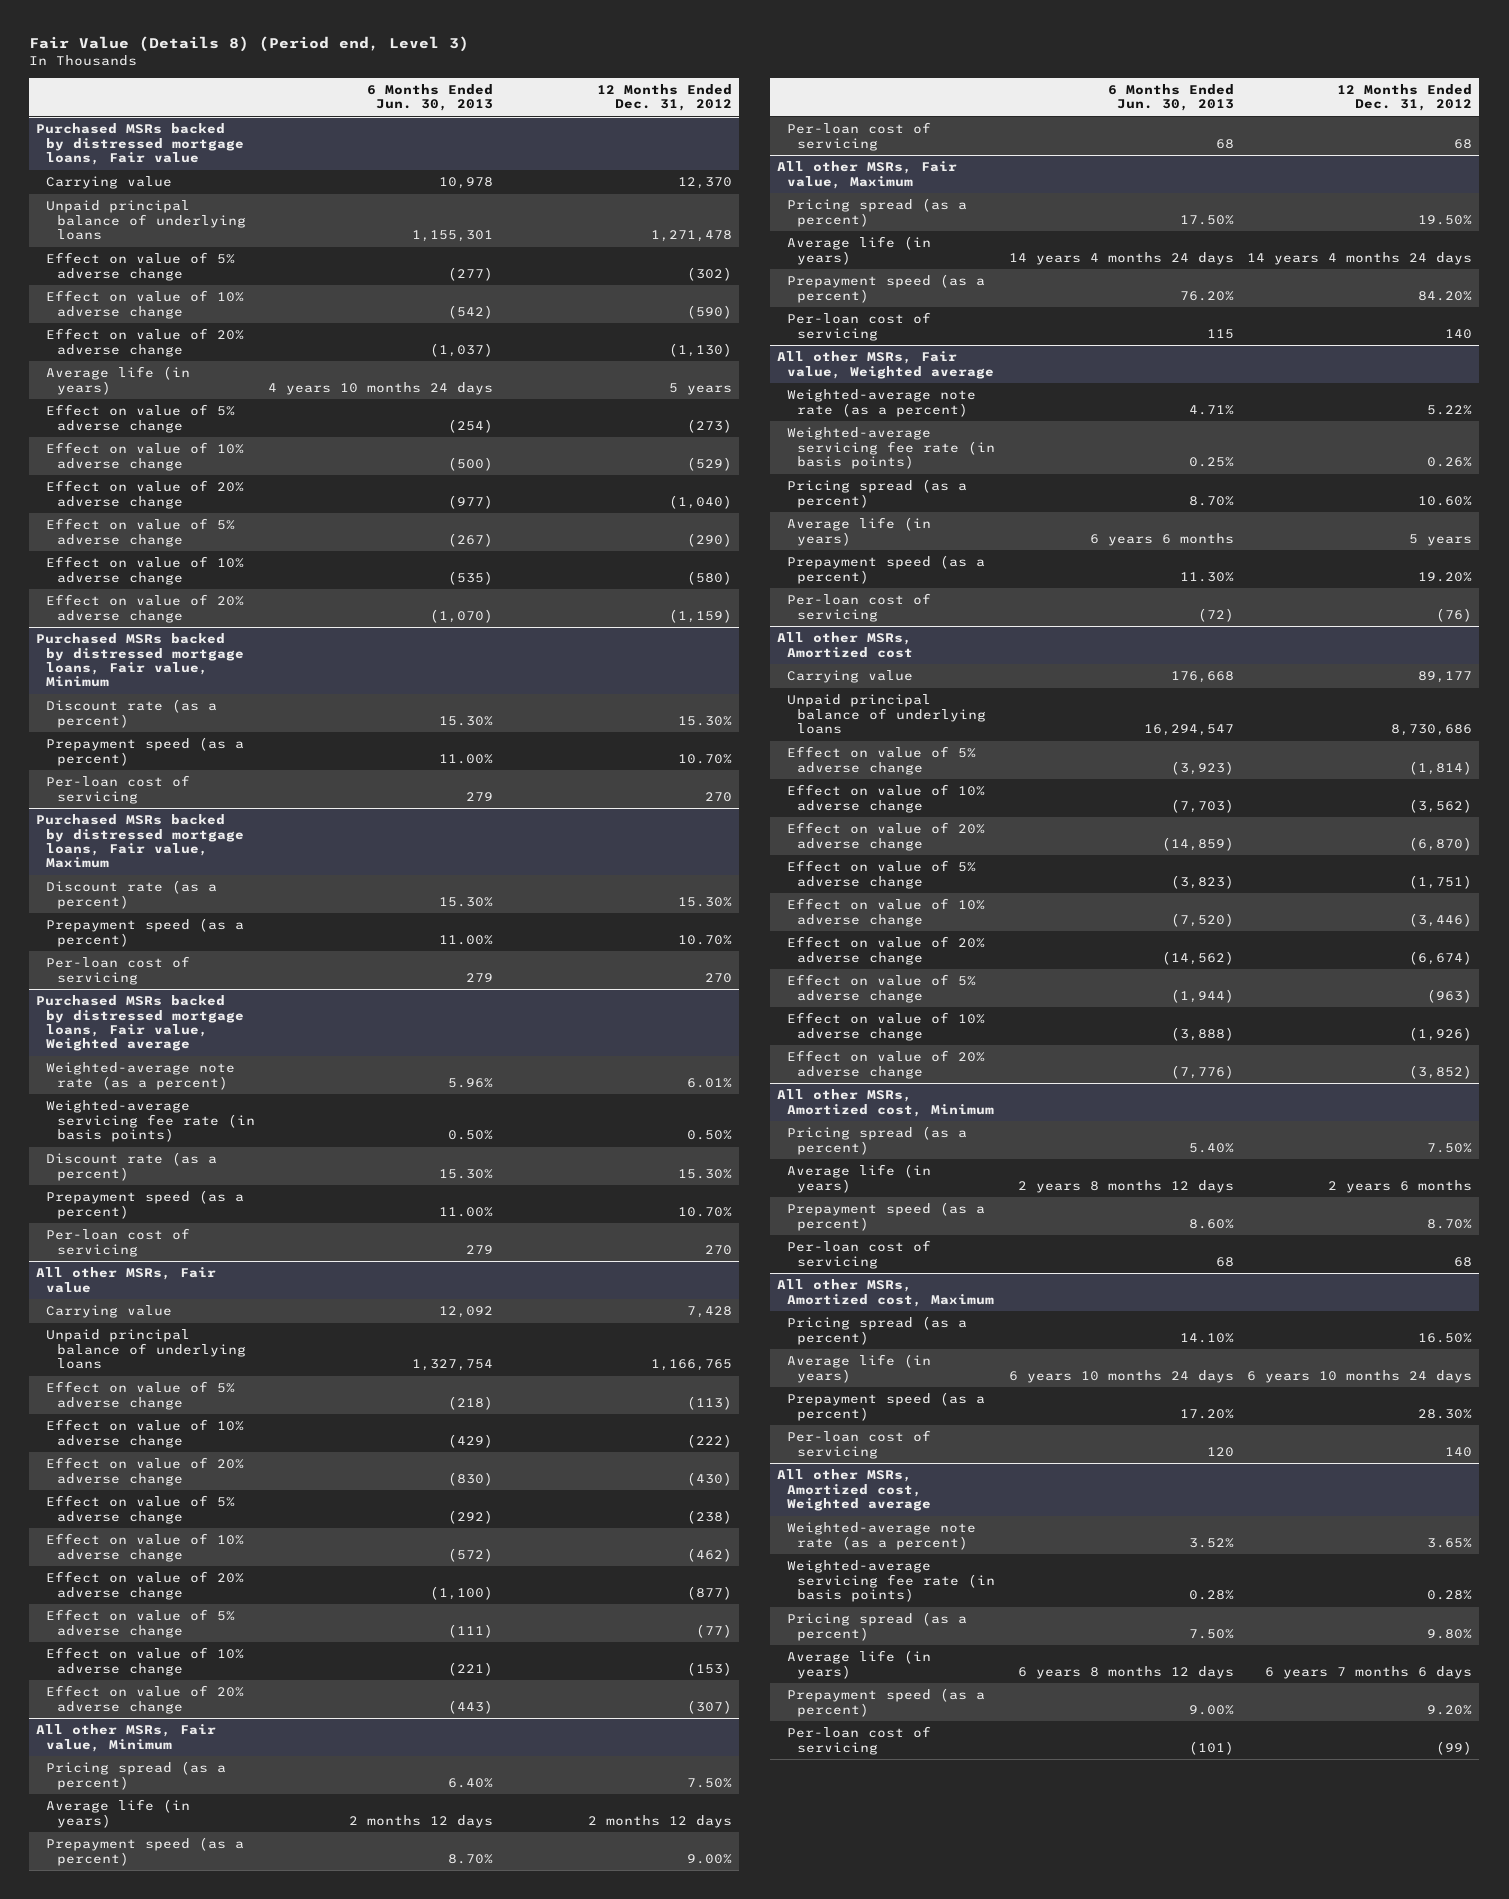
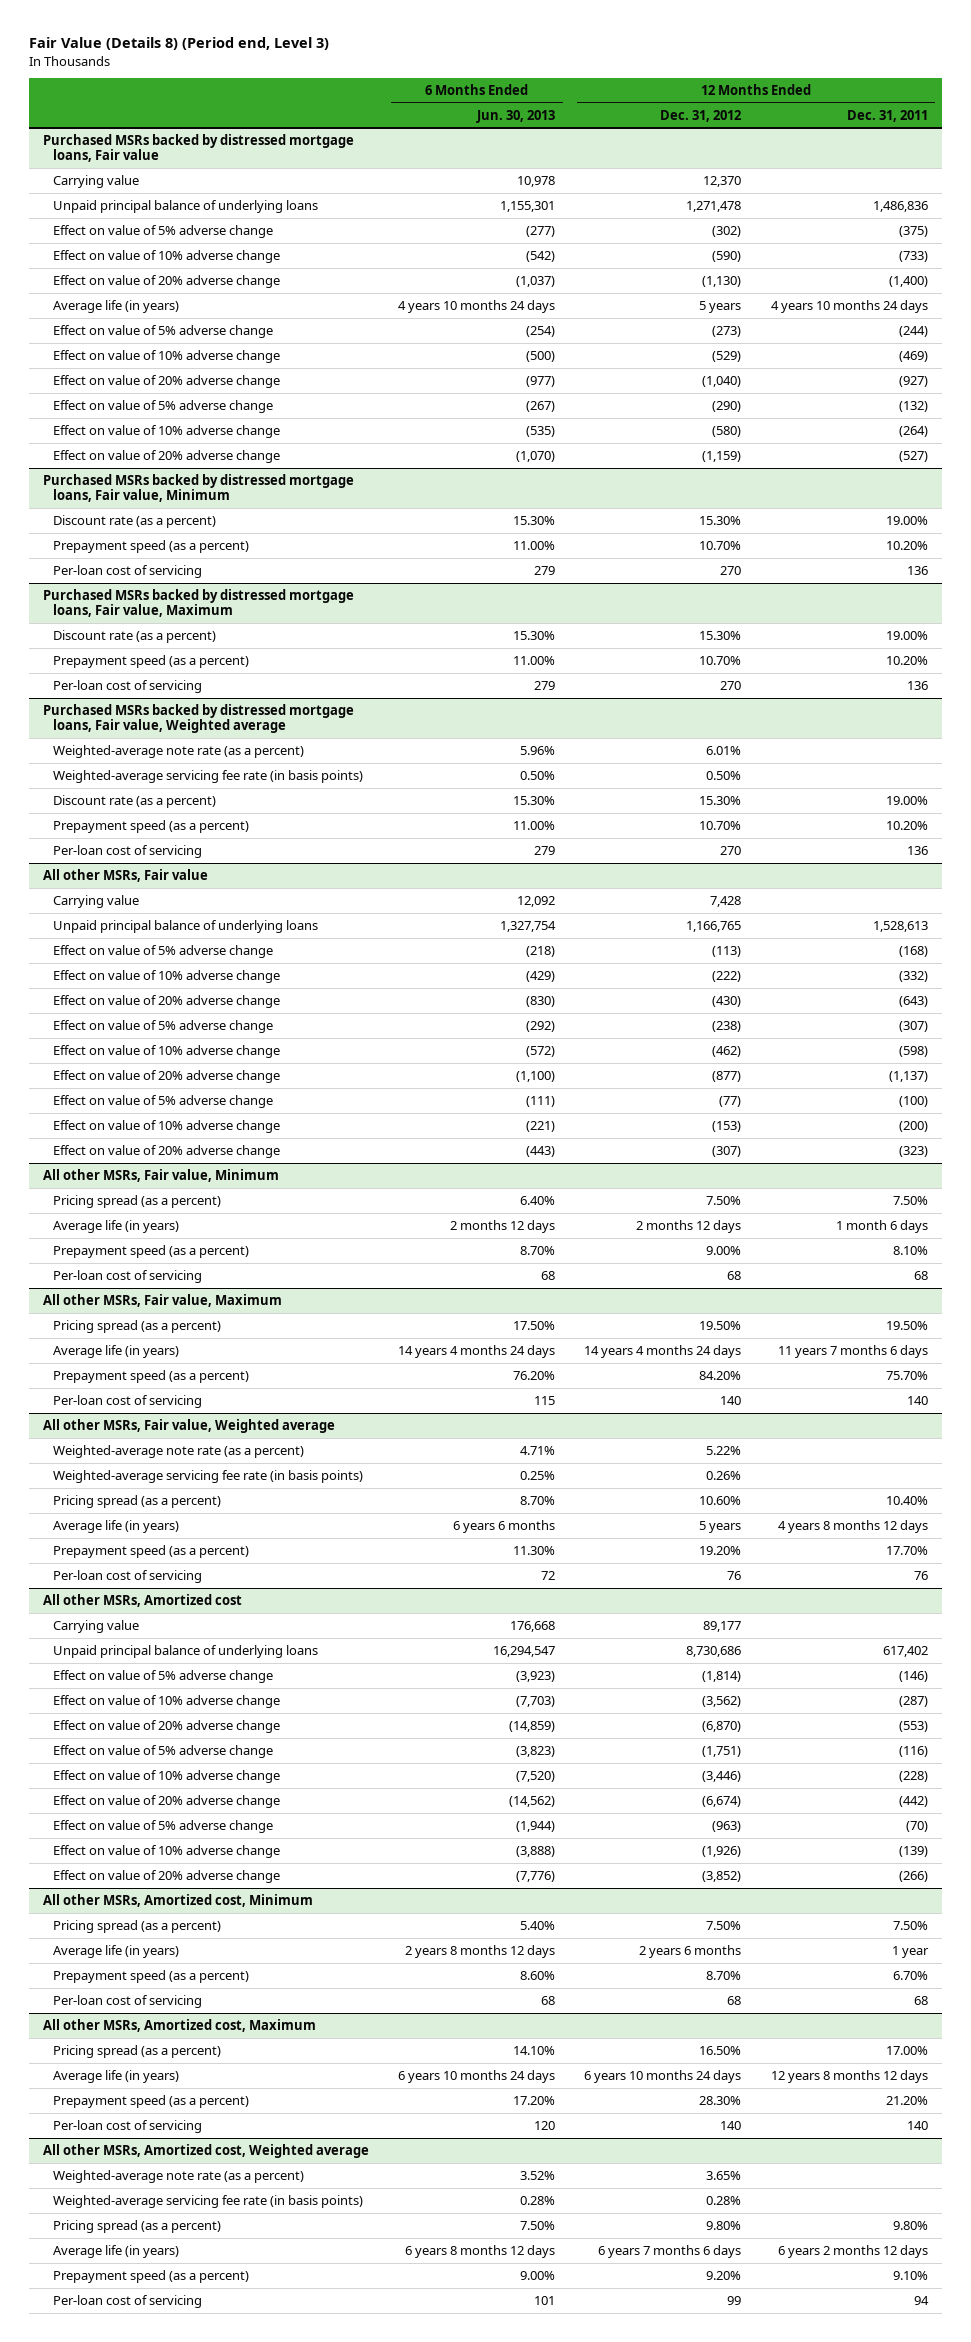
none -> [846,109,928,122] Dec. 31, 2011
[1197,607,1234,622] (72) -> [541,1570,556,1580] 72
[1436,607,1473,622] (76) -> [727,1570,742,1580] 76
[1188,1740,1234,1755] (101) -> [534,2295,556,2305] 101
[1436,1740,1473,1755] (99) -> [727,2295,742,2305] 99

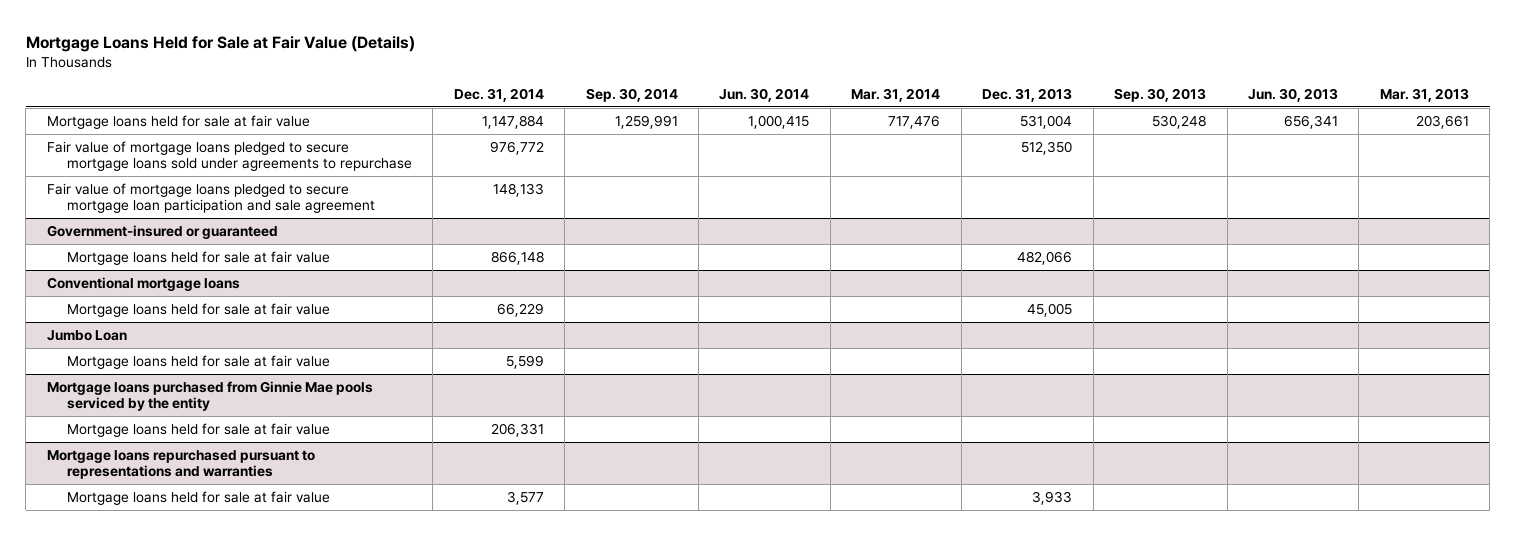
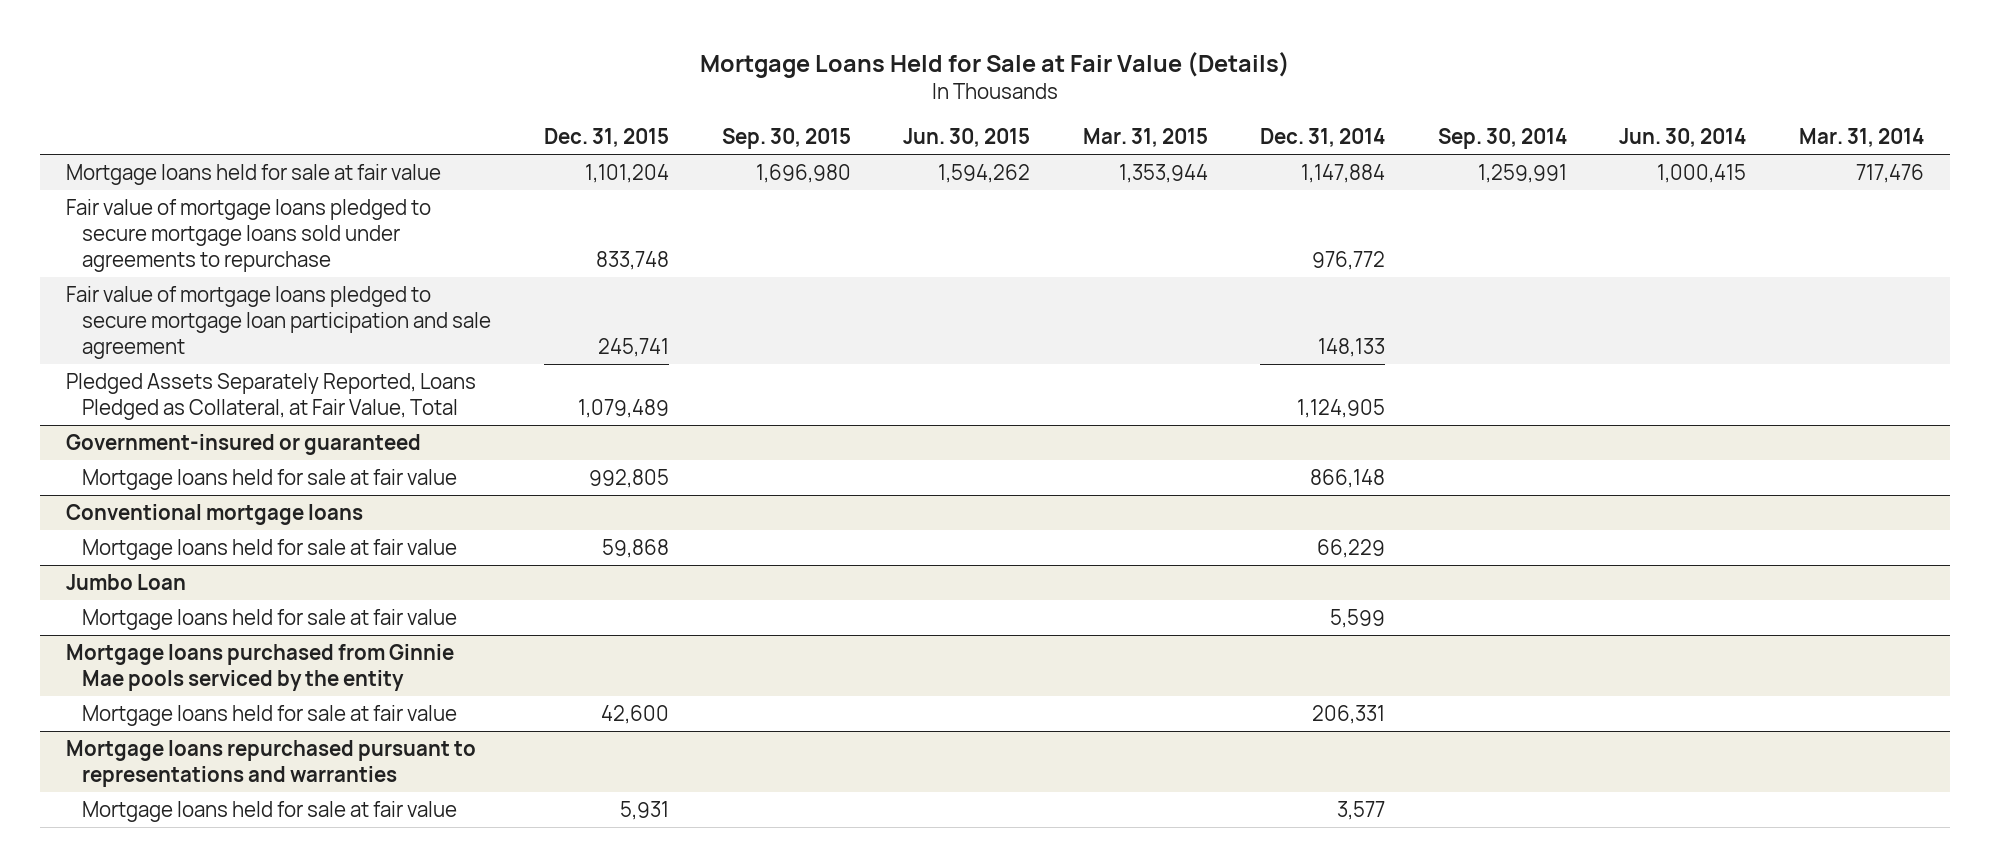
[982,87,1073,102] Dec. 31, 2013 -> none
[1114,87,1207,102] Sep. 30, 2013 -> none
[1247,87,1338,102] Jun. 30, 2013 -> none
[1379,87,1469,102] Mar. 31, 2013 -> none
none -> [544,128,670,148] Dec. 31, 2015
none -> [721,128,851,150] Sep. 30, 2015
none -> [903,128,1031,148] Jun. 30, 2015
none -> [1082,128,1208,148] Mar. 31, 2015
none -> [66,372,477,420] Pledged Assets Separately Reported, Loans Pledged as Collateral, at Fair Value, Total

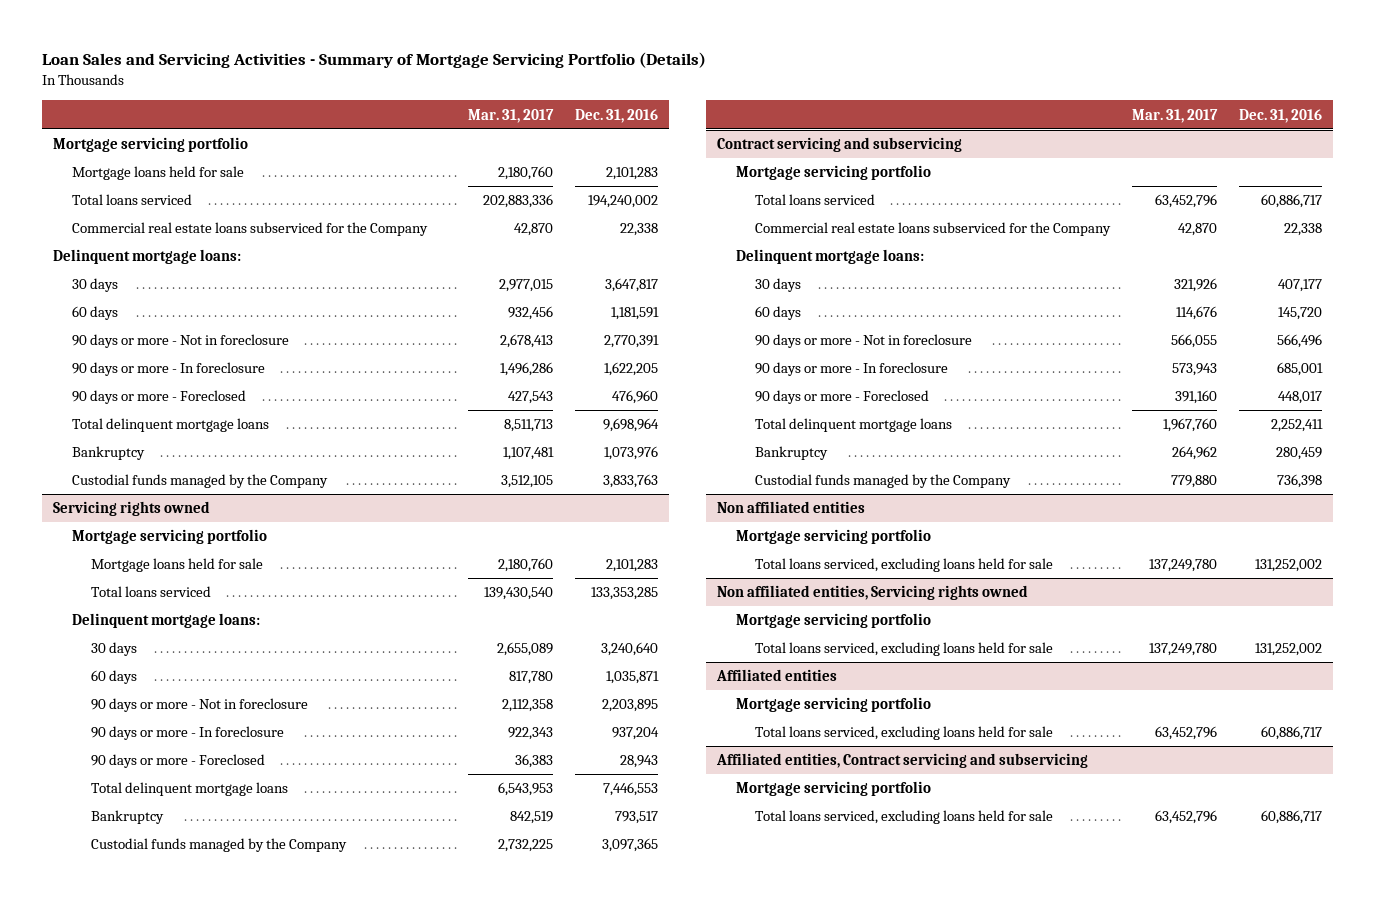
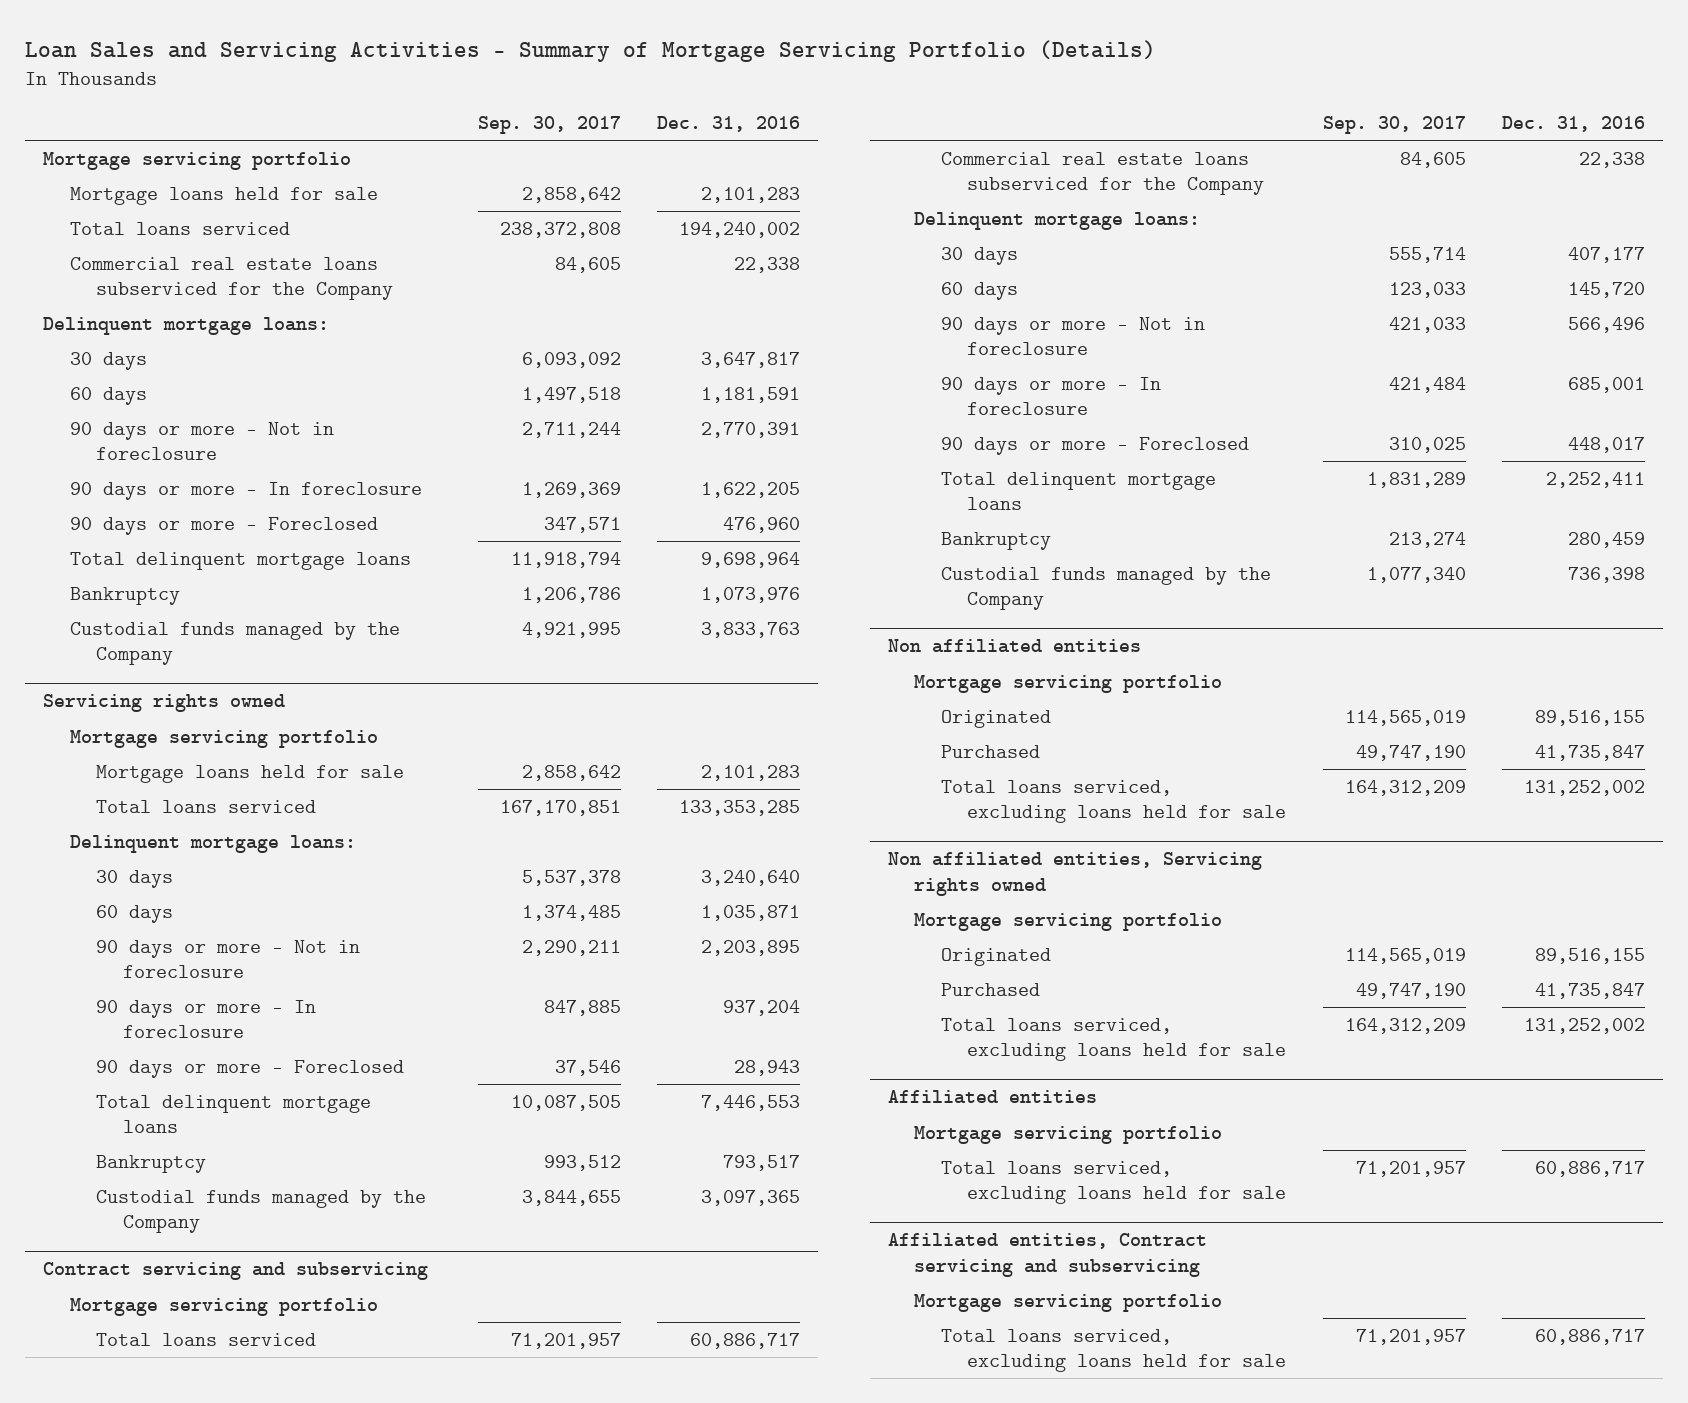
[467,108,554,123] Mar. 31, 2017 -> none
none -> [477,116,621,135] Sep. 30, 2017
none -> [940,709,1051,728] Originated
none -> [940,744,1040,758] Purchased
none -> [940,947,1051,966] Originated
none -> [940,982,1040,996] Purchased

